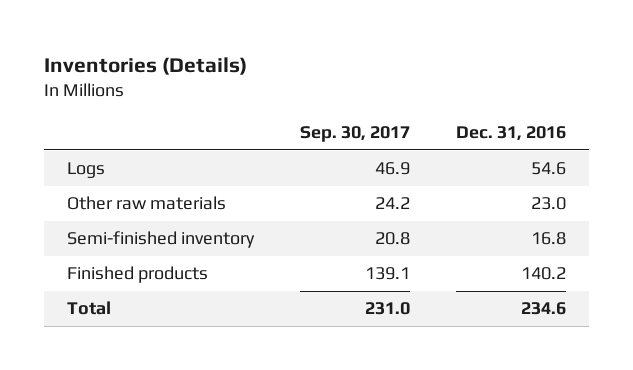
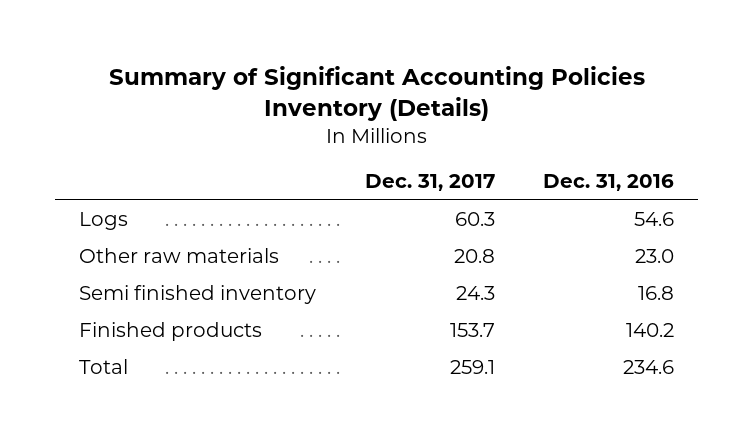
[43,57,247,76] Inventories (Details) -> [108,66,645,122] Summary of Significant Accounting Policies Inventory (Details)
[299,126,410,143] Sep. 30, 2017 -> none
none -> [364,174,495,192] Dec. 31, 2017
[66,231,255,249] Semi-finished inventory -> [78,285,316,305] Semi finished inventory

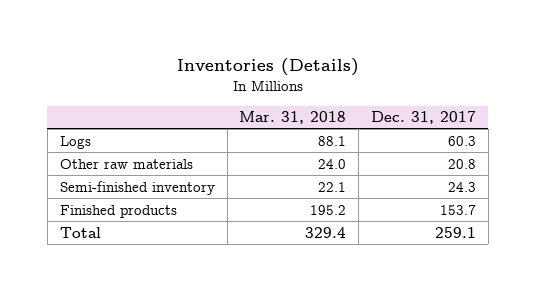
[108,66,645,122] Summary of Significant Accounting Policies Inventory (Details) -> [176,57,359,76] Inventories (Details)
[543,174,675,192] Dec. 31, 2016 -> none
none -> [239,111,347,125] Mar. 31, 2018
[78,285,316,305] Semi finished inventory -> [59,180,215,195] Semi-finished inventory

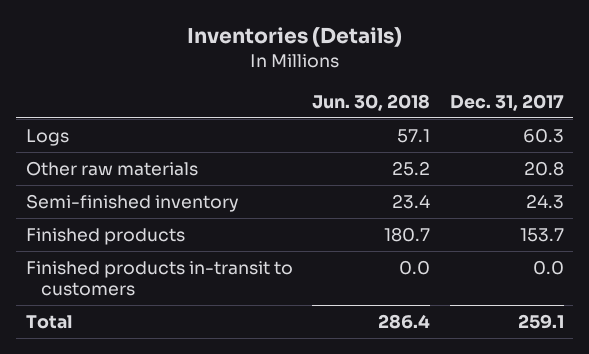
[239,111,347,125] Mar. 31, 2018 -> none
none -> [312,93,431,111] Jun. 30, 2018
none -> [25,260,293,296] Finished products in-transit to customers

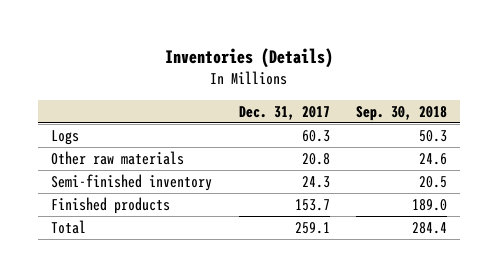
[312,93,431,111] Jun. 30, 2018 -> none
none -> [356,105,448,121] Sep. 30, 2018
[25,260,293,296] Finished products in-transit to customers -> none

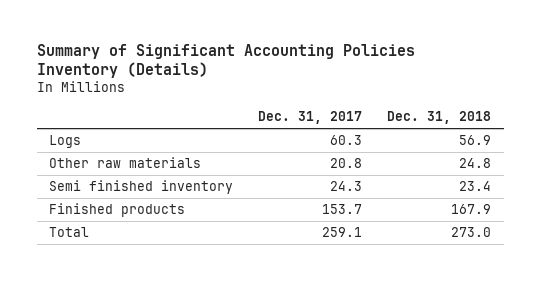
[165,47,334,68] Inventories (Details) -> [36,44,415,79] Summary of Significant Accounting Policies Inventory (Details)
[356,105,448,121] Sep. 30, 2018 -> none
none -> [387,111,492,125] Dec. 31, 2018
[51,174,213,192] Semi-finished inventory -> [49,180,234,195] Semi finished inventory

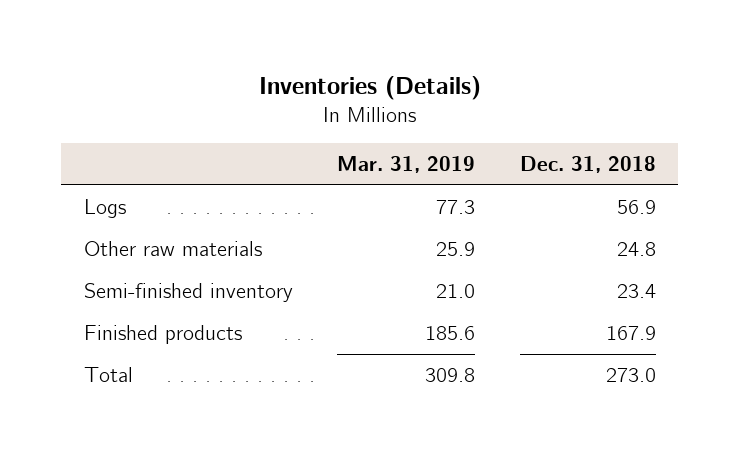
[36,44,415,79] Summary of Significant Accounting Policies Inventory (Details) -> [258,75,481,100] Inventories (Details)
[258,111,363,125] Dec. 31, 2017 -> none
none -> [337,155,476,173] Mar. 31, 2019
[49,180,234,195] Semi finished inventory -> [83,283,293,303] Semi-finished inventory

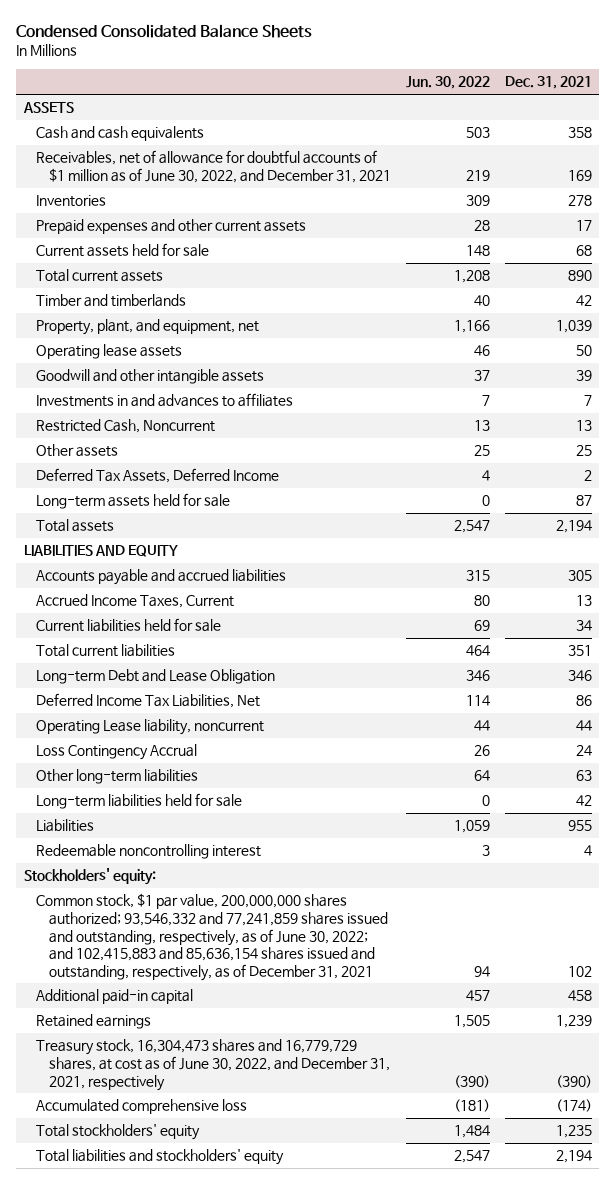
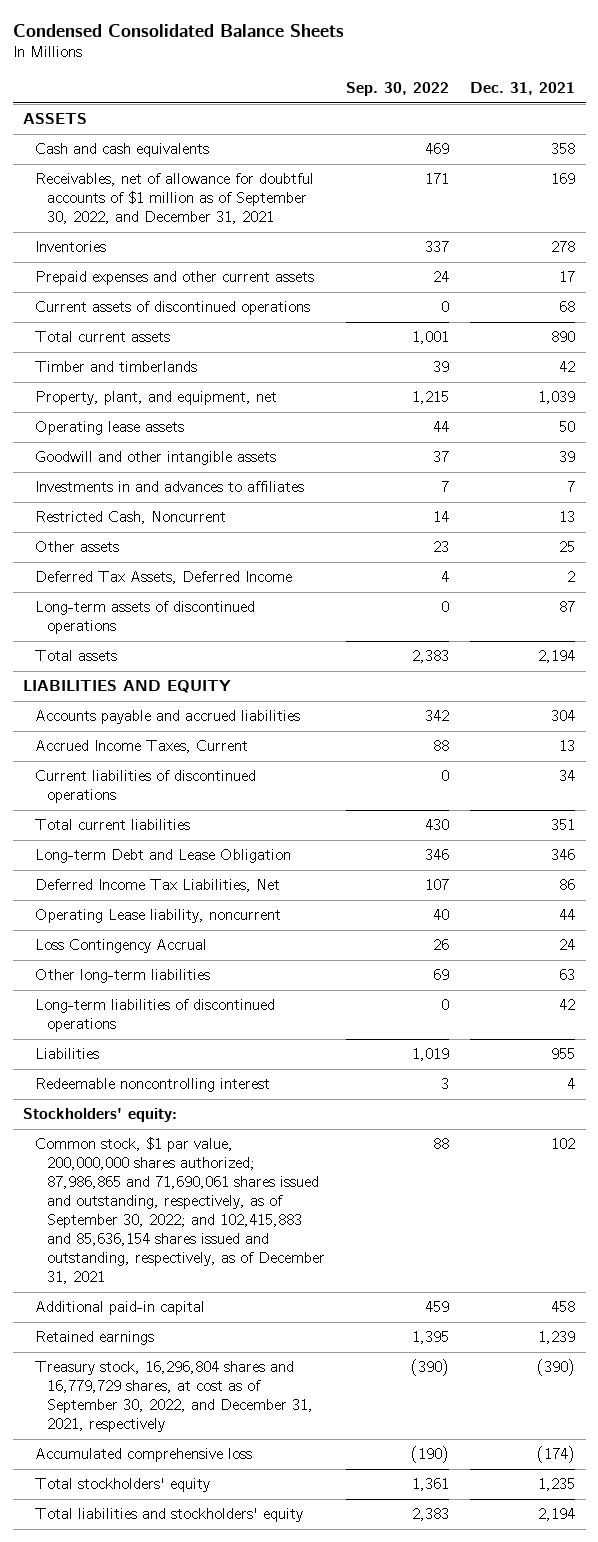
[405,76,490,90] Jun. 30, 2022 -> none
none -> [346,82,450,97] Sep. 30, 2022
[36,150,391,183] Receivables, net of allowance for doubtful accounts of $1 million as of June 30, 2022, and December 31, 2021 -> [35,173,315,225] Receivables, net of allowance for doubtful accounts of $1 million as of September 30, 2022, and December 31, 2021
[36,243,210,258] Current assets held for sale -> [35,301,311,316] Current assets of discontinued operations
[36,493,231,510] Long-term assets held for sale -> [35,601,256,635] Long-term assets of discontinued operations
[567,570,592,582] 305 -> [551,710,576,722] 304
[36,618,222,633] Current liabilities held for sale -> [35,770,257,804] Current liabilities of discontinued operations
[36,793,243,810] Long-term liabilities held for sale -> [35,999,276,1033] Long-term liabilities of discontinued operations
[36,893,388,981] Common stock, $1 par value, 200,000,000 shares authorized; 93,546,332 and 77,241,859 shares issued and outstanding, respectively, as of June 30, 2022; and 102,415,883 and 85,636,154 shares issued and outstanding, respectively, as of December 31, 2021 -> [35,1137,326,1285] Common stock, $1 par value, 200,000,000 shares authorized; 87,986,865 and 71,690,061 shares issued and outstanding, respectively, as of September 30, 2022; and 102,415,883 and 85,636,154 shares issued and outstanding, respectively, as of December 31, 2021
[36,1039,390,1091] Treasury stock, 16,304,473 shares and 16,779,729 shares, at cost as of June 30, 2022, and December 31, 2021, respectively -> [35,1361,314,1433] Treasury stock, 16,296,804 shares and 16,779,729 shares, at cost as of September 30, 2022, and December 31, 2021, respectively

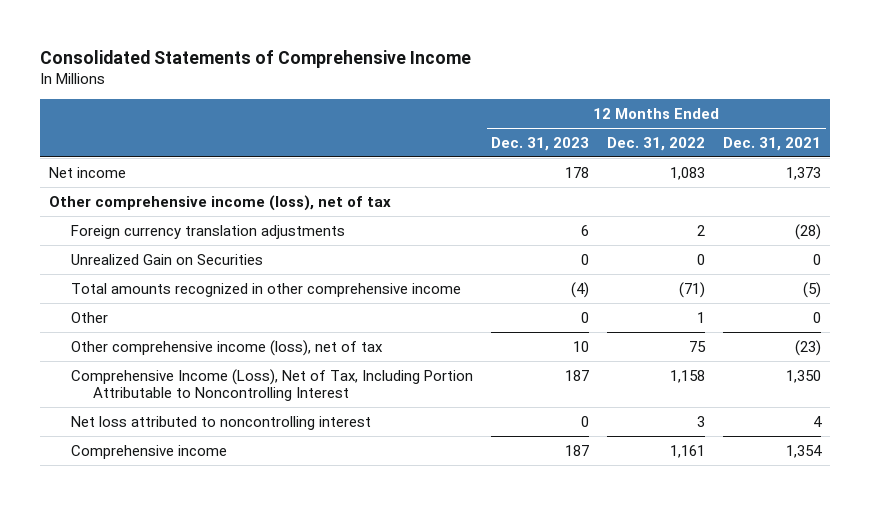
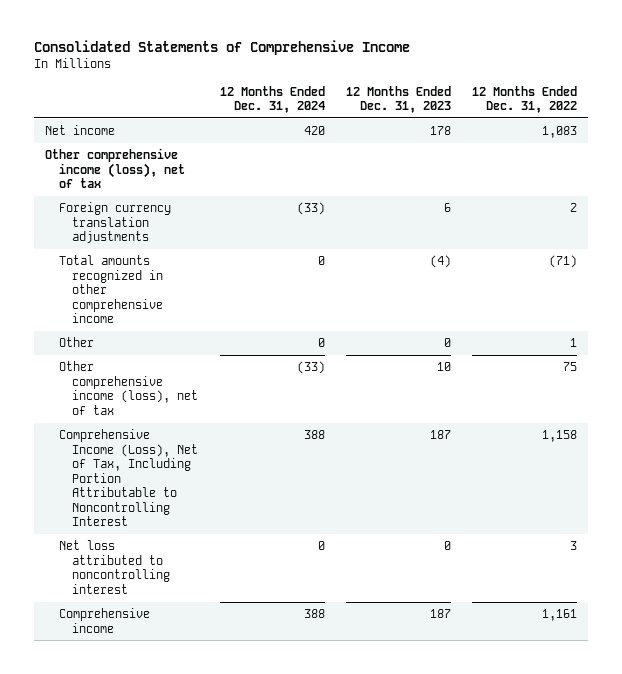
[723,136,822,151] Dec. 31, 2021 -> none
none -> [219,85,325,114] 12 Months Ended Dec. 31, 2024
[71,253,264,265] Unrealized Gain on Securities -> none

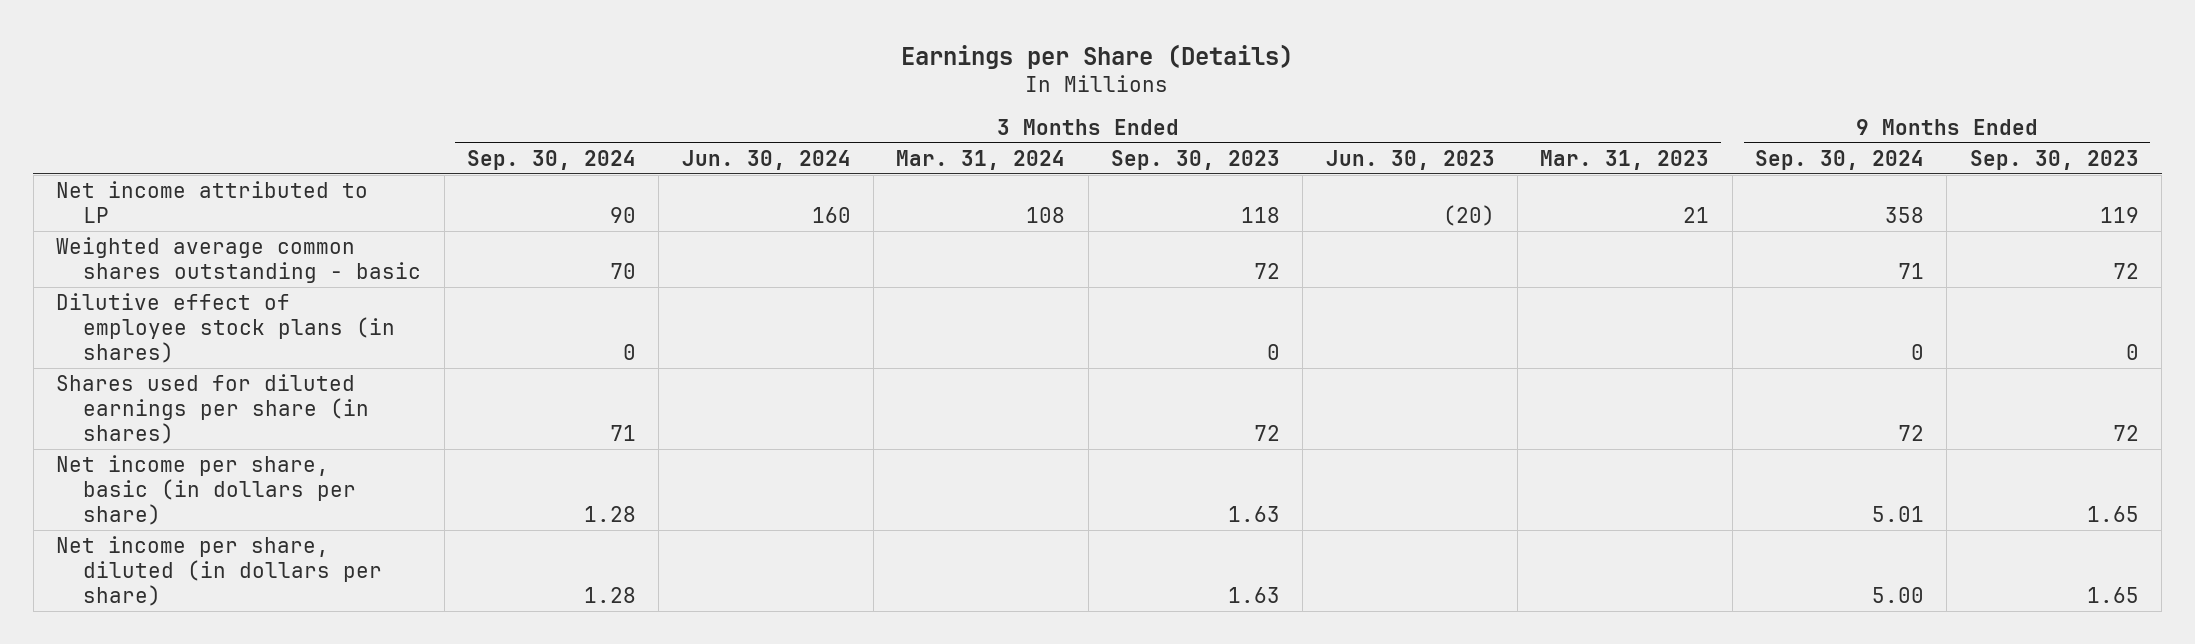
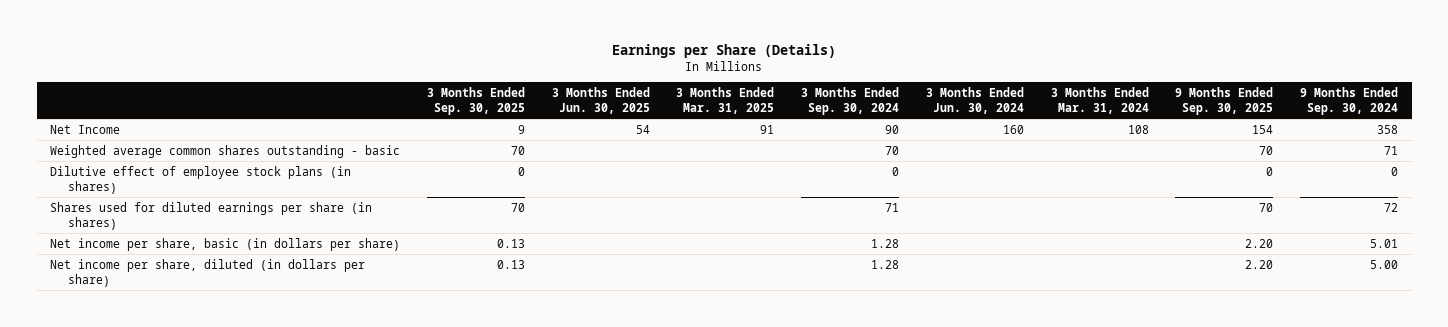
[1110,149,1280,170] Sep. 30, 2023 -> none
[1325,149,1495,170] Jun. 30, 2023 -> none
[1540,149,1710,170] Mar. 31, 2023 -> none
[1969,149,2139,170] Sep. 30, 2023 -> none
none -> [426,87,525,115] 3 Months Ended Sep. 30, 2025
none -> [551,87,650,114] 3 Months Ended Jun. 30, 2025
none -> [676,87,775,114] 3 Months Ended Mar. 31, 2025
none -> [1175,87,1274,115] 9 Months Ended Sep. 30, 2025
[56,180,369,223] Net income attributed to LP -> [50,124,121,134] Net Income

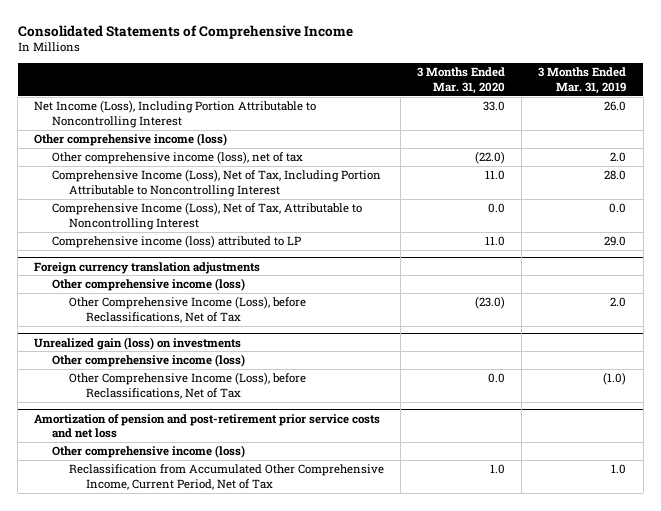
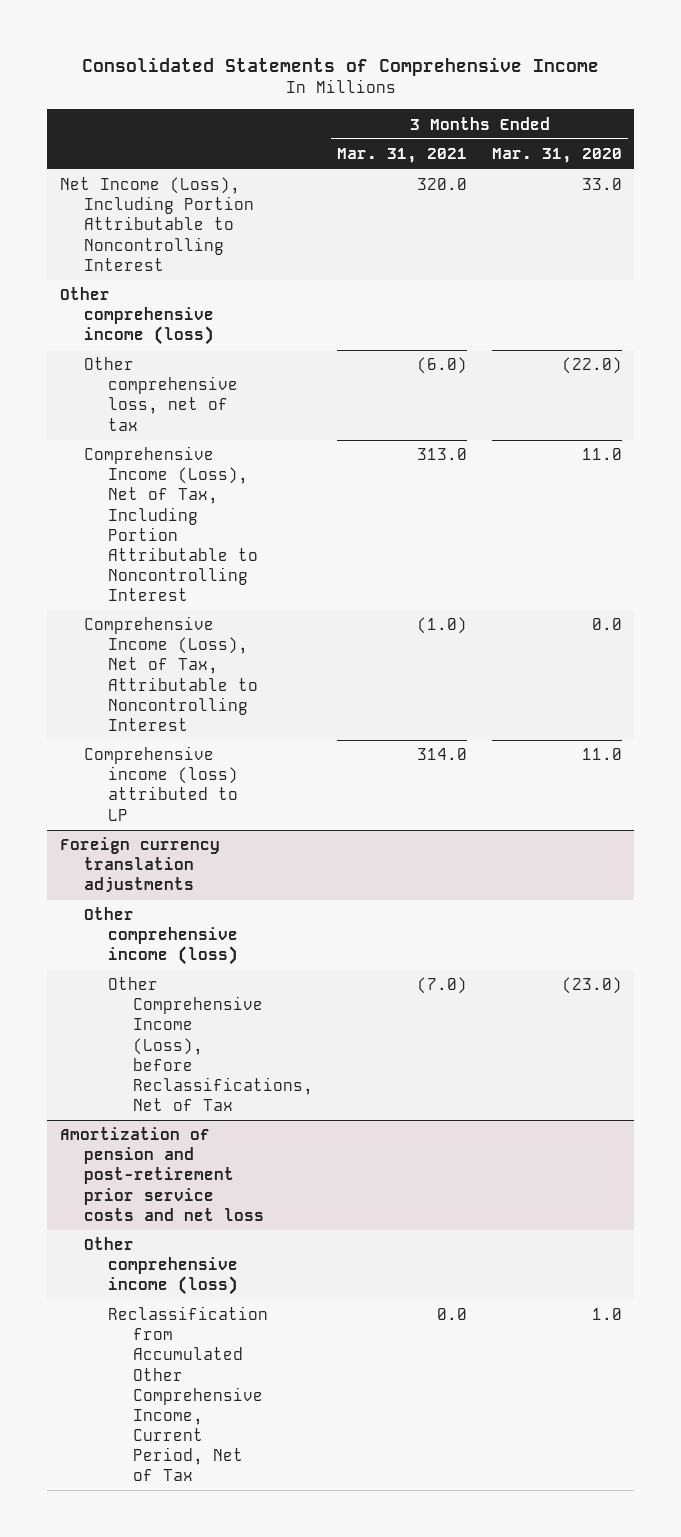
[538,66,627,94] 3 Months Ended Mar. 31, 2019 -> none
none -> [337,148,468,164] Mar. 31, 2021
[51,151,303,165] Other comprehensive income (loss), net of tax -> [83,357,239,431] Other comprehensive loss, net of tax
[34,336,242,350] Unrealized gain (loss) on investments -> none
[51,354,245,368] Other comprehensive income (loss) -> none
[68,372,306,399] Other Comprehensive Income (Loss), before Reclassifications, Net of Tax -> none

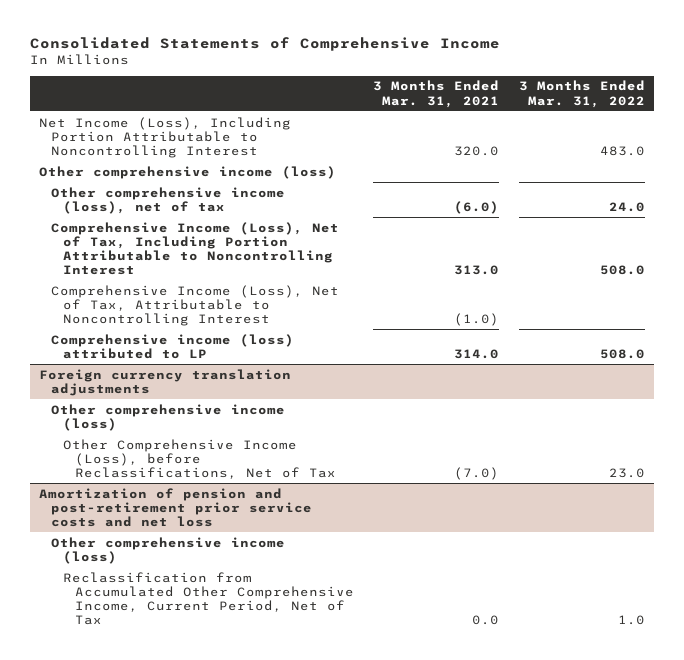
[491,148,622,164] Mar. 31, 2020 -> none
none -> [518,80,645,108] 3 Months Ended Mar. 31, 2022
[83,357,239,431] Other comprehensive loss, net of tax -> [51,186,286,214] Other comprehensive income (loss), net of tax

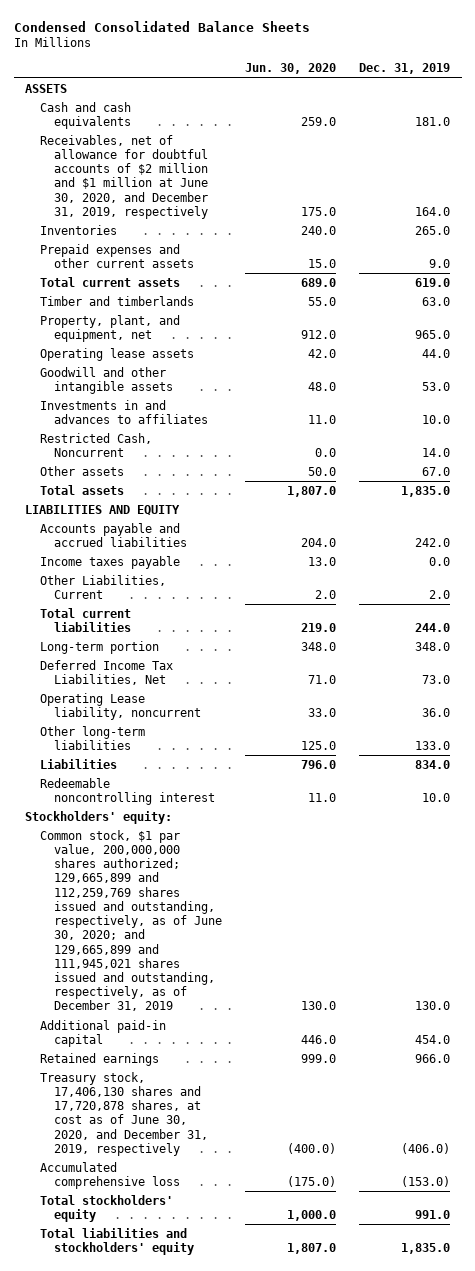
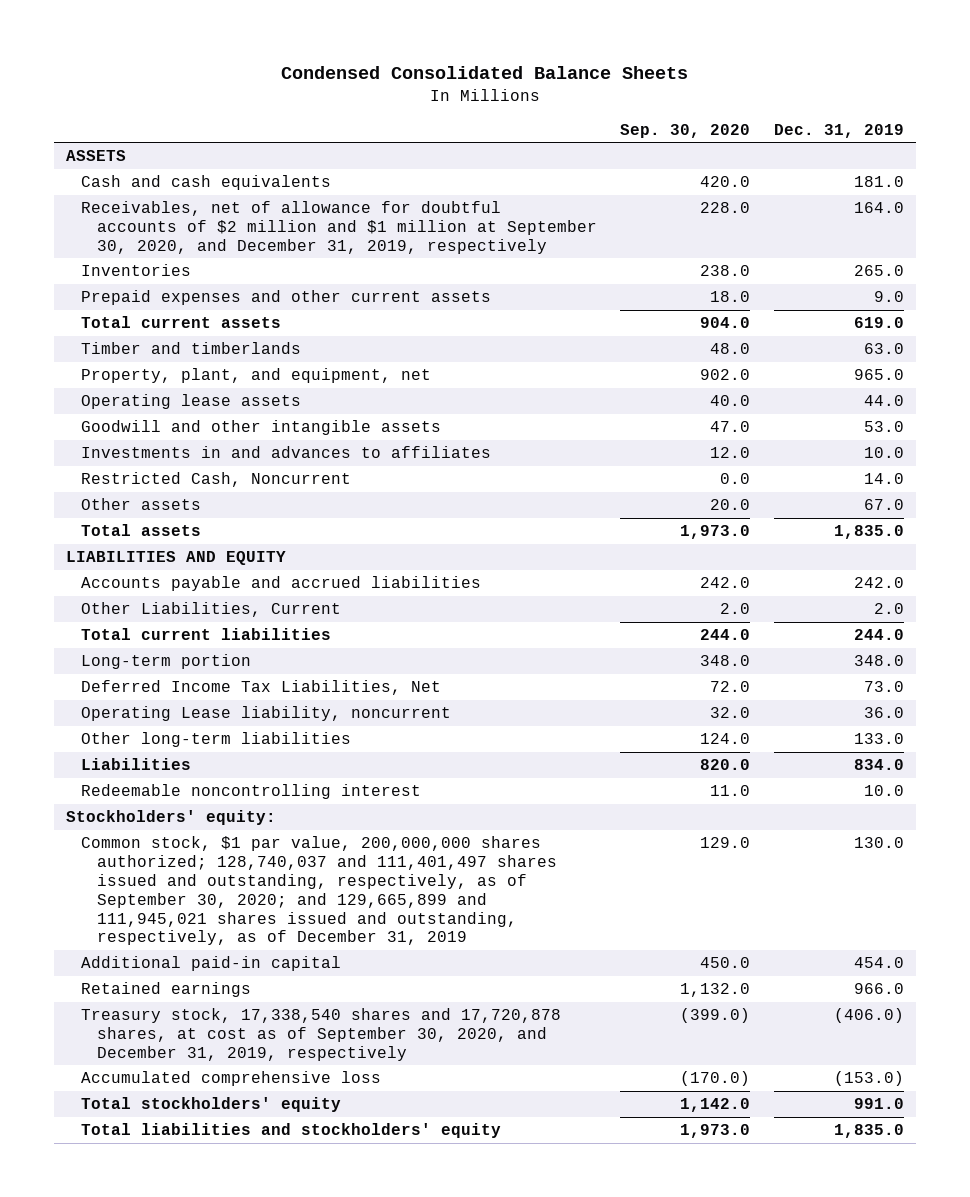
[244,63,336,75] Jun. 30, 2020 -> none
none -> [620,123,751,138] Sep. 30, 2020
[39,134,208,219] Receivables, net of allowance for doubtful accounts of $2 million and $1 million at June 30, 2020, and December 31, 2019, respectively -> [81,201,597,254] Receivables, net of allowance for doubtful accounts of $2 million and $1 million at September 30, 2020, and December 31, 2019, respectively
[39,555,180,569] Income taxes payable -> none
[39,829,222,1012] Common stock, $1 par value, 200,000,000 shares authorized; 129,665,899 and 112,259,769 shares issued and outstanding, respectively, as of June 30, 2020; and 129,665,899 and 111,945,021 shares issued and outstanding, respectively, as of December 31, 2019 -> [81,836,557,946] Common stock, $1 par value, 200,000,000 shares authorized; 128,740,037 and 111,401,497 shares issued and outstanding, respectively, as of September 30, 2020; and 129,665,899 and 111,945,021 shares issued and outstanding, respectively, as of December 31, 2019
[39,1071,208,1156] Treasury stock, 17,406,130 shares and 17,720,878 shares, at cost as of June 30, 2020, and December 31, 2019, respectively -> [81,1008,562,1061] Treasury stock, 17,338,540 shares and 17,720,878 shares, at cost as of September 30, 2020, and December 31, 2019, respectively

